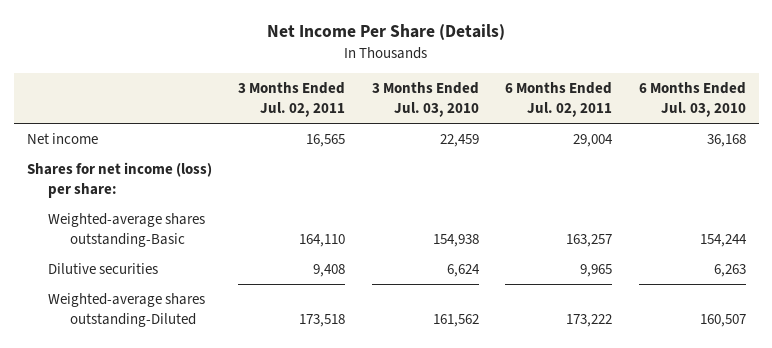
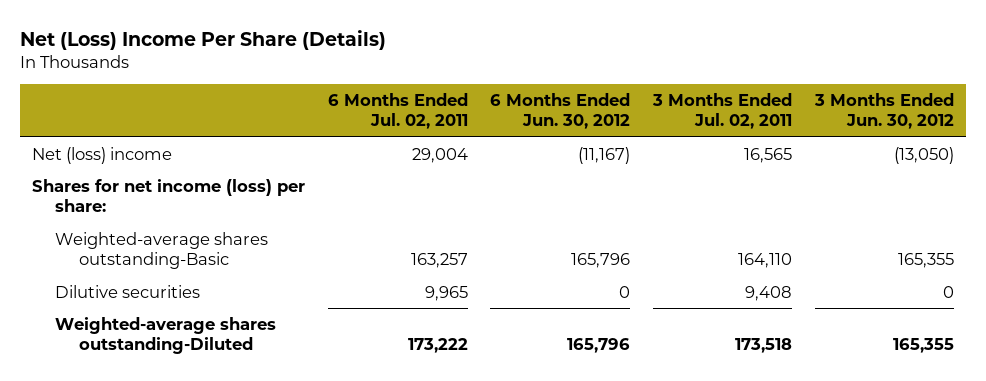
[267,24,506,41] Net Income Per Share (Details) -> [20,29,387,50] Net (Loss) Income Per Share (Details)
[371,82,479,118] 3 Months Ended Jul. 03, 2010 -> none
[638,82,746,118] 6 Months Ended Jul. 03, 2010 -> none
none -> [490,92,631,130] 6 Months Ended Jun. 30, 2012
none -> [814,92,955,130] 3 Months Ended Jun. 30, 2012
[26,133,98,145] Net income -> [31,146,172,164] Net (loss) income

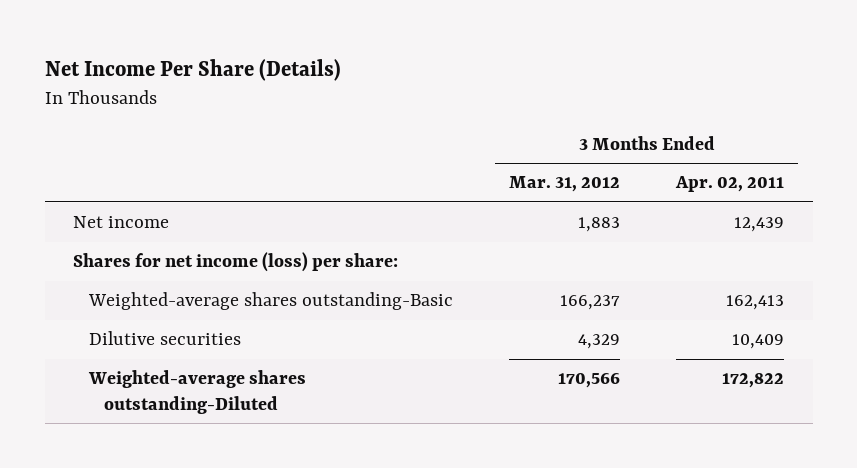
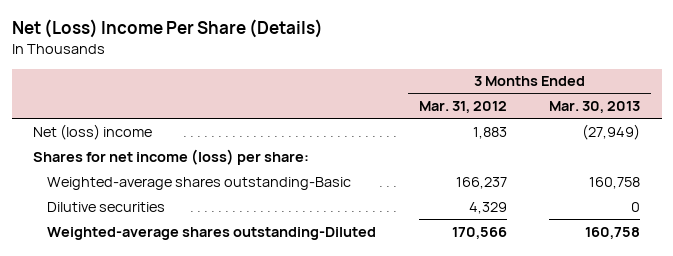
[44,59,341,82] Net Income Per Share (Details) -> [11,19,323,39] Net (Loss) Income Per Share (Details)
[675,176,785,193] Apr. 02, 2011 -> none
none -> [549,101,641,114] Mar. 30, 2013
[72,216,169,229] Net income -> [33,123,153,140] Net (loss) income

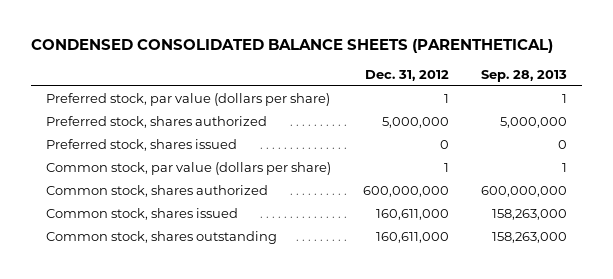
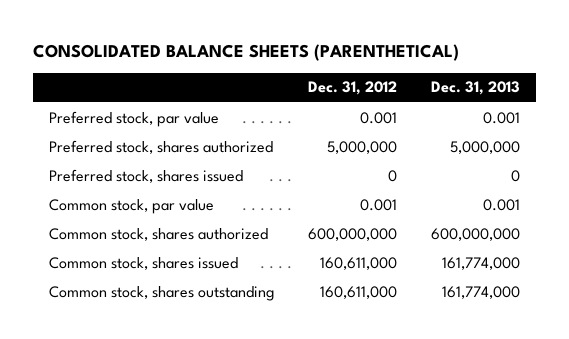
[30,39,553,54] CONDENSED CONSOLIDATED BALANCE SHEETS (PARENTHETICAL) -> [32,44,459,62] CONSOLIDATED BALANCE SHEETS (PARENTHETICAL)
[480,70,567,83] Sep. 28, 2013 -> none
none -> [430,81,520,96] Dec. 31, 2013
[46,92,331,106] Preferred stock, par value (dollars per share) -> [49,110,220,127] Preferred stock, par value
[443,93,449,103] 1 -> [360,111,398,124] 0.001
[46,161,332,175] Common stock, par value (dollars per share) -> [49,198,215,214] Common stock, par value
[443,162,449,172] 1 -> [360,198,398,211] 0.001

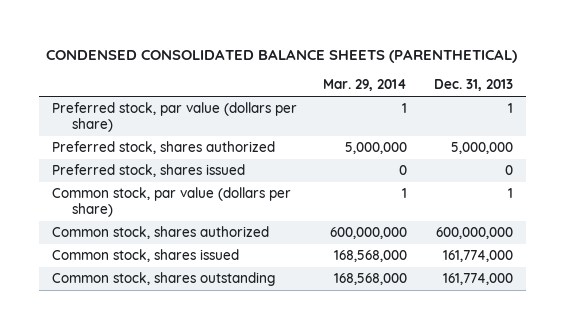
[32,44,459,62] CONSOLIDATED BALANCE SHEETS (PARENTHETICAL) -> [46,48,518,63] CONDENSED CONSOLIDATED BALANCE SHEETS (PARENTHETICAL)
[308,81,398,96] Dec. 31, 2012 -> none
none -> [323,79,408,92] Mar. 29, 2014
[49,110,220,127] Preferred stock, par value -> [52,102,298,132] Preferred stock, par value (dollars per share)
[482,111,520,124] 0.001 -> [507,103,513,114] 1
[49,198,215,214] Common stock, par value -> [52,187,292,217] Common stock, par value (dollars per share)
[482,198,520,211] 0.001 -> [507,188,513,199] 1

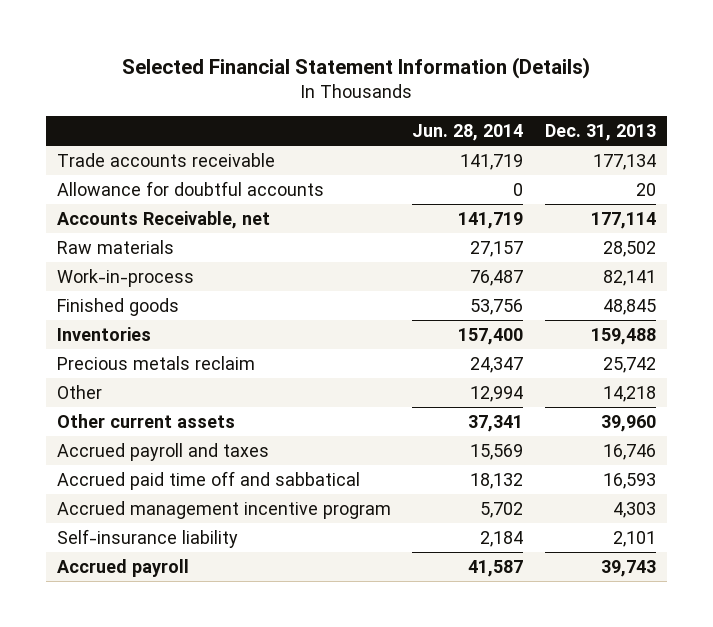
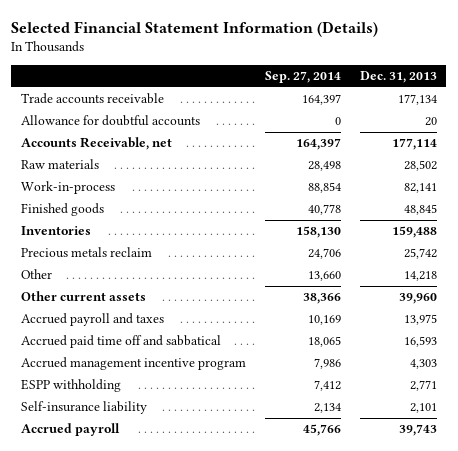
[412,124,524,142] Jun. 28, 2014 -> none
none -> [264,71,341,84] Sep. 27, 2014
[602,443,656,460] 16,746 -> [403,314,437,326] 13,975
none -> [20,379,121,393] ESPP withholding

